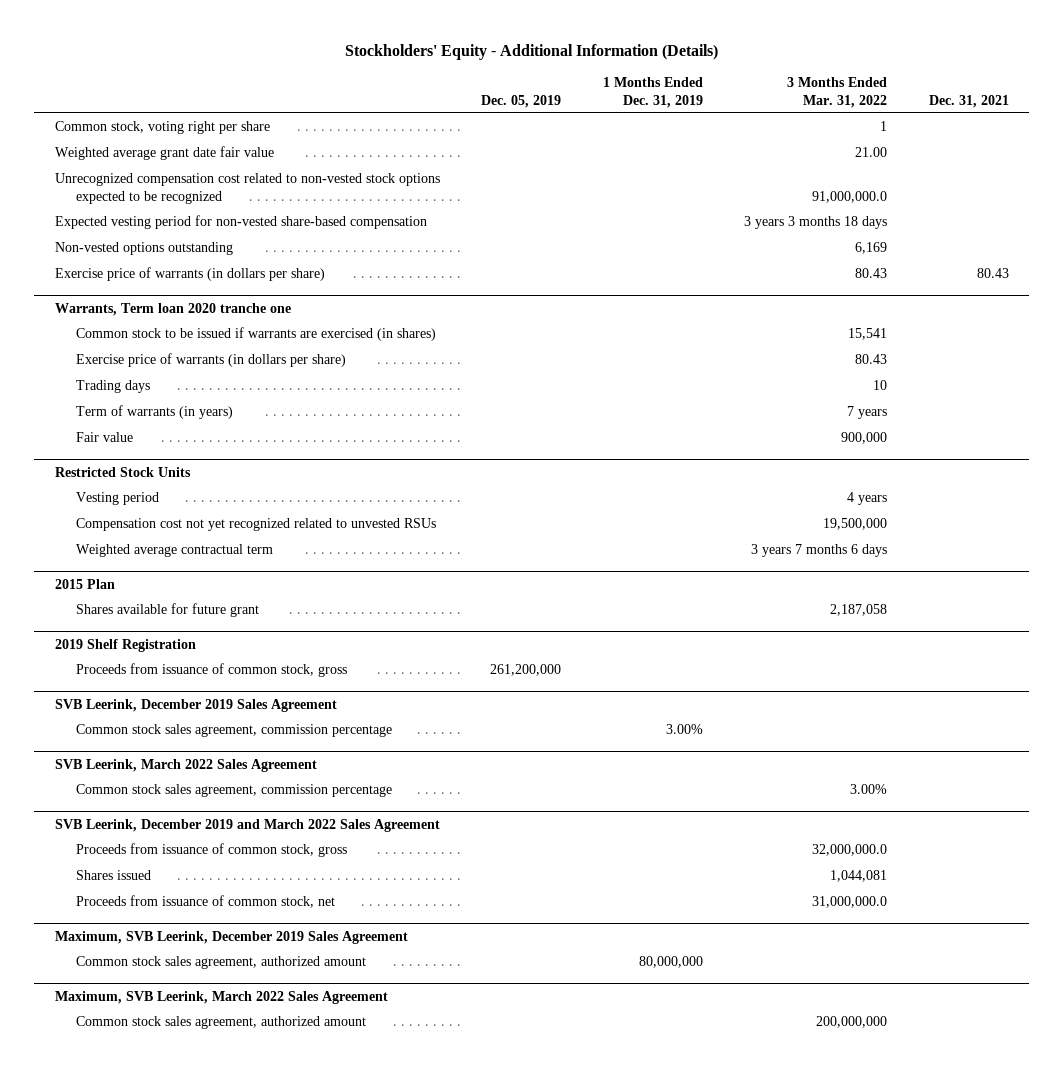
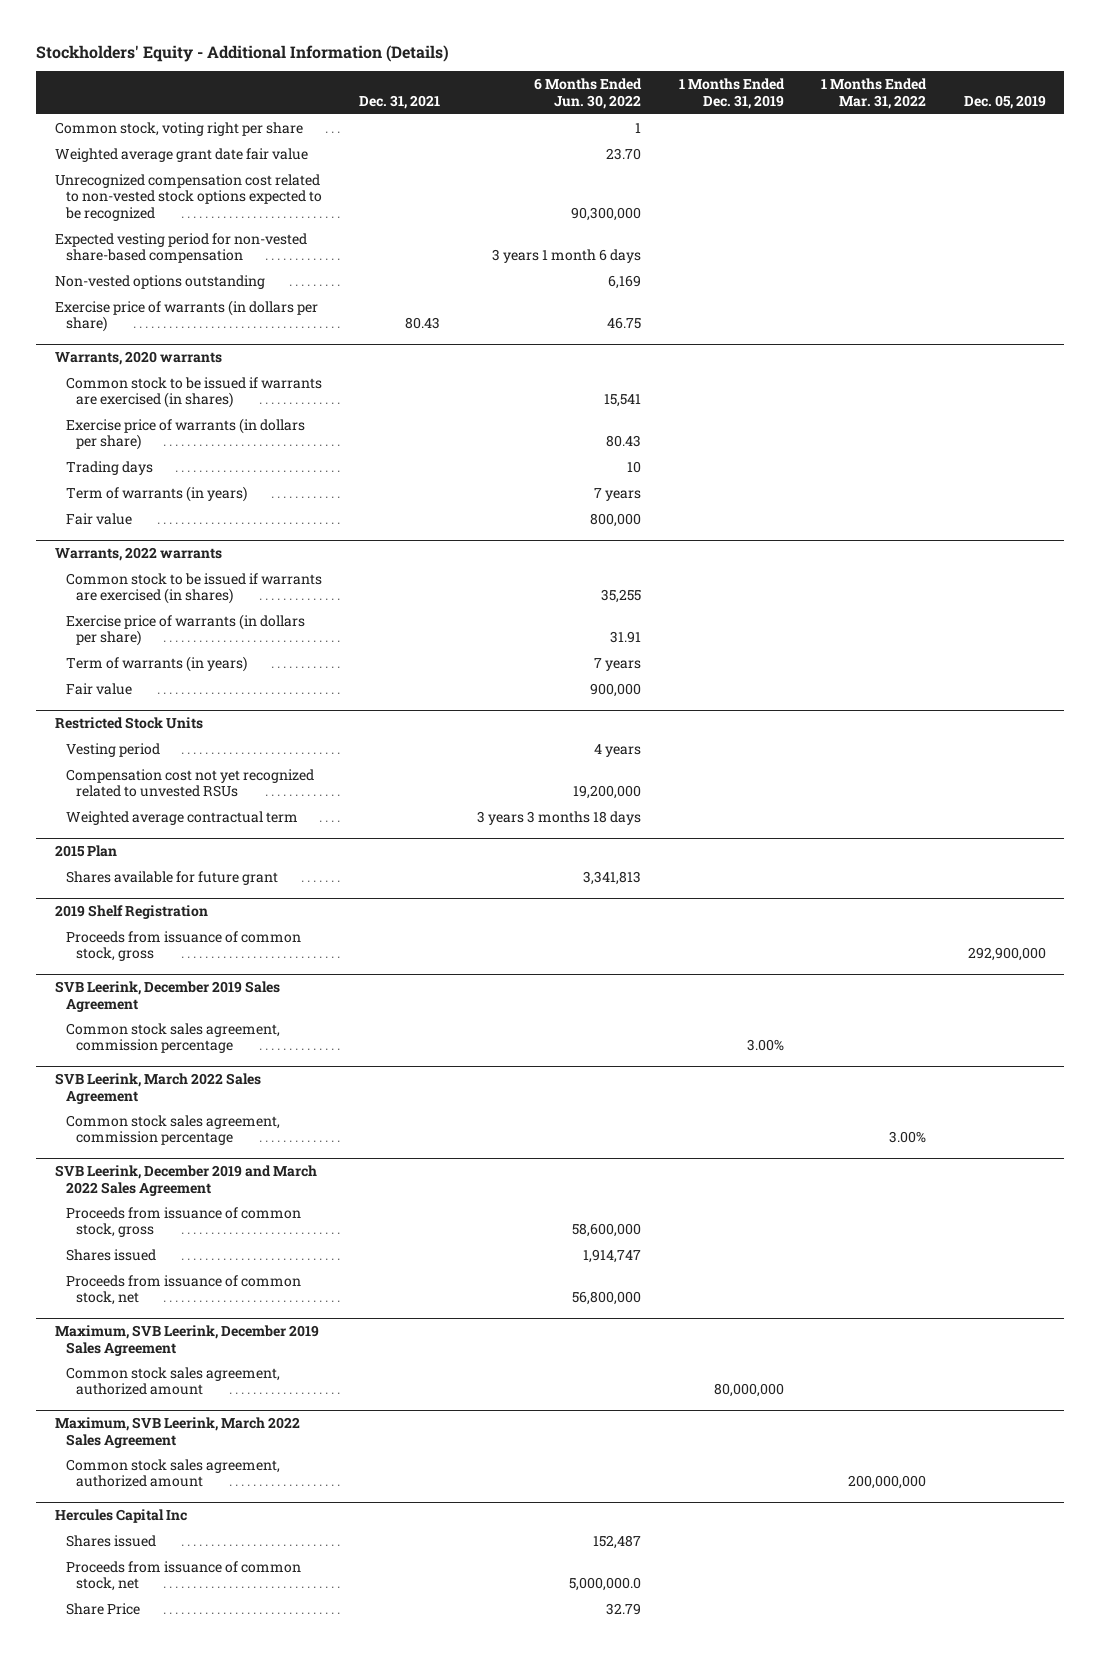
[787,77,888,108] 3 Months Ended Mar. 31, 2022 -> none
none -> [534,78,643,109] 6 Months Ended Jun. 30, 2022
none -> [821,78,928,109] 1 Months Ended Mar. 31, 2022
[54,303,291,317] Warrants, Term loan 2020 tranche one -> [54,351,222,366] Warrants, 2020 warrants
none -> [54,547,222,562] Warrants, 2022 warrants
none -> [65,572,322,605] Common stock to be issued if warrants are exercised (in shares)
none -> [65,613,305,647] Exercise price of warrants (in dollars per share)
none -> [65,655,247,672] Term of warrants (in years)
none -> [65,682,132,695] Fair value
[490,664,562,677] 261,200,000 -> [967,947,1046,962] 292,900,000
none -> [54,1509,187,1524] Hercules Capital Inc
none -> [65,1534,156,1547] Shares issued
none -> [65,1560,301,1592] Proceeds from issuance of common stock, net
none -> [65,1602,140,1615] Share Price

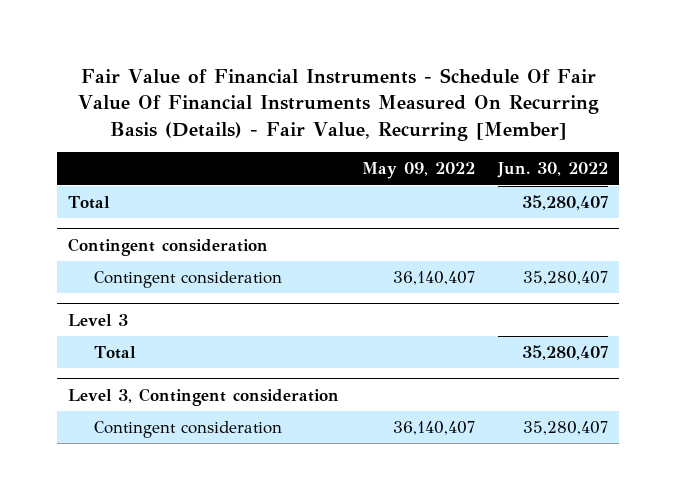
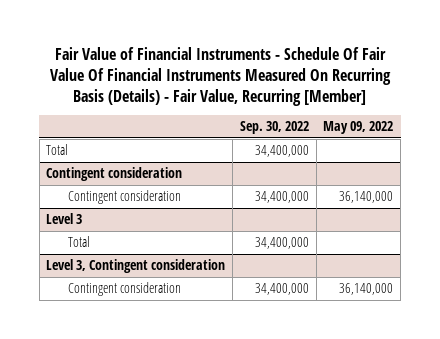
[496,162,608,179] Jun. 30, 2022 -> none
none -> [239,121,309,135] Sep. 30, 2022
[393,271,476,286] 36,140,407 -> [339,191,394,204] 36,140,000
[393,421,476,436] 36,140,407 -> [339,283,394,296] 36,140,000

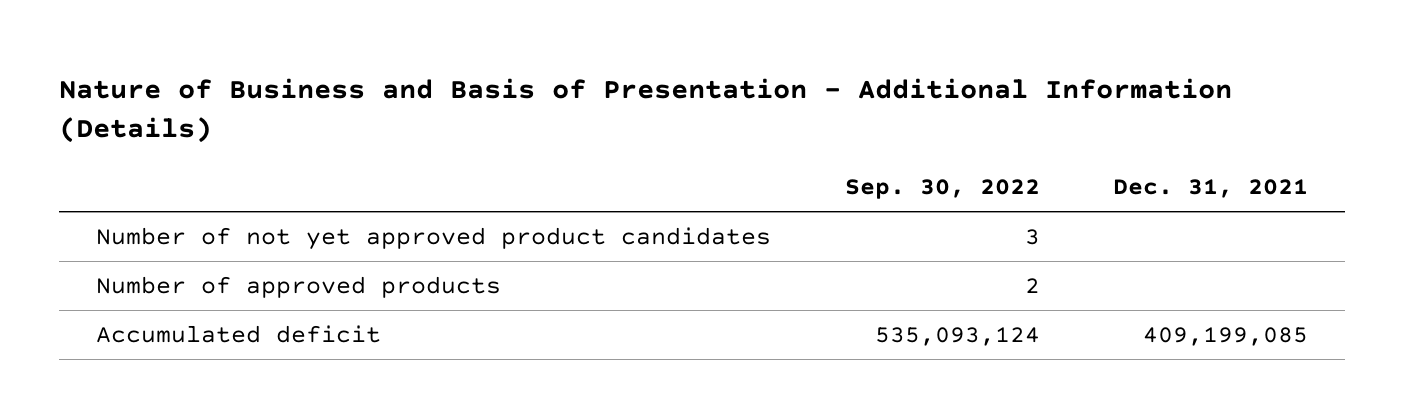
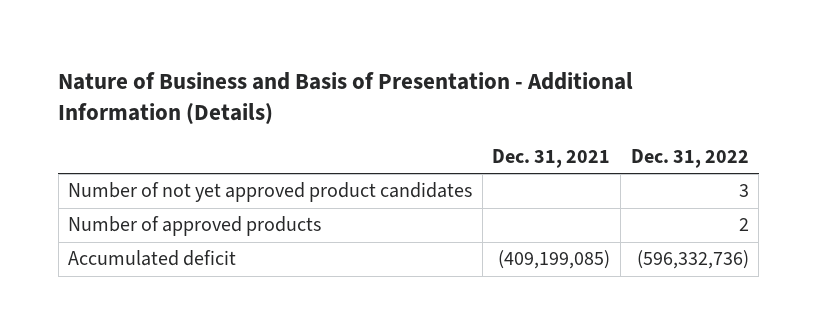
[844,179,1040,200] Sep. 30, 2022 -> none
none -> [630,149,749,169] Dec. 31, 2022
[1143,327,1309,347] 409,199,085 -> [498,250,611,270] (409,199,085)

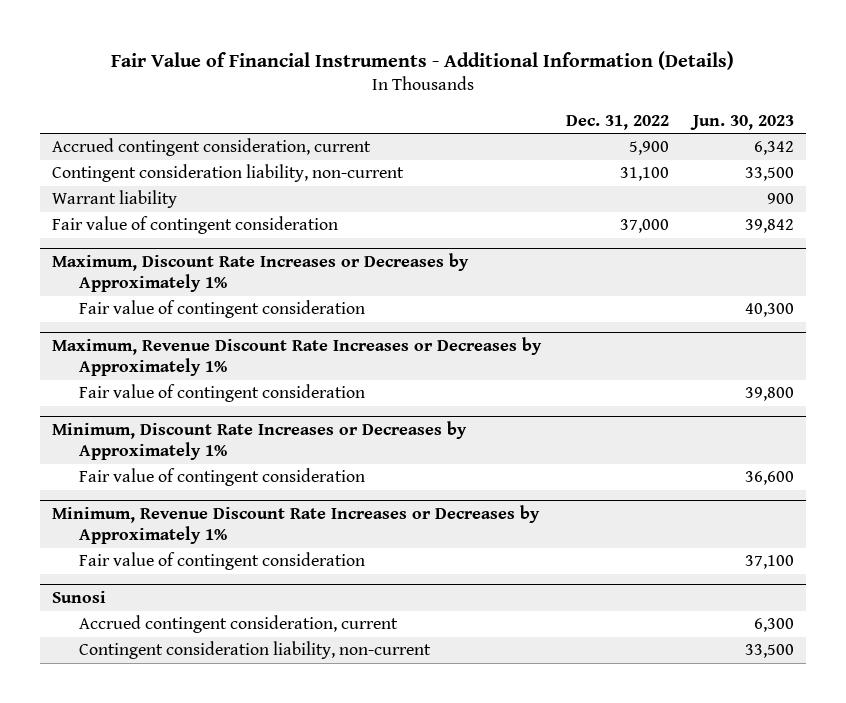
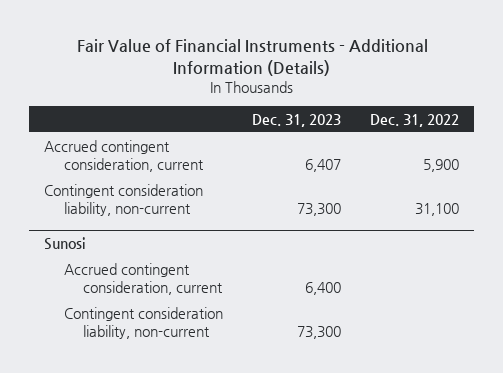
[690,114,795,130] Jun. 30, 2023 -> none
none -> [251,113,341,127] Dec. 31, 2023
[51,190,177,209] Warrant liability -> none
[51,216,338,235] Fair value of contingent consideration -> none
[51,252,469,292] Maximum, Discount Rate Increases or Decreases by Approximately 1% -> none
[78,300,365,319] Fair value of contingent consideration -> none
[51,336,542,376] Maximum, Revenue Discount Rate Increases or Decreases by Approximately 1% -> none
[78,384,365,403] Fair value of contingent consideration -> none
[51,420,467,460] Minimum, Discount Rate Increases or Decreases by Approximately 1% -> none
[78,468,365,487] Fair value of contingent consideration -> none
[51,504,540,544] Minimum, Revenue Discount Rate Increases or Decreases by Approximately 1% -> none
[78,552,365,571] Fair value of contingent consideration -> none

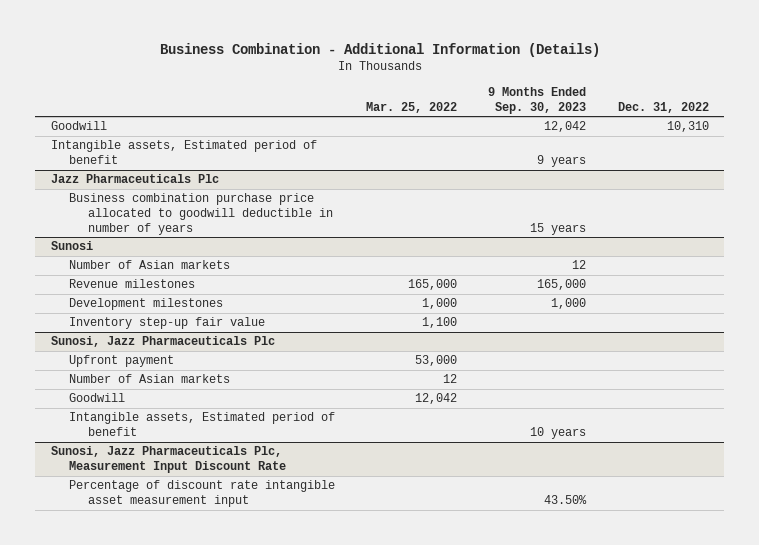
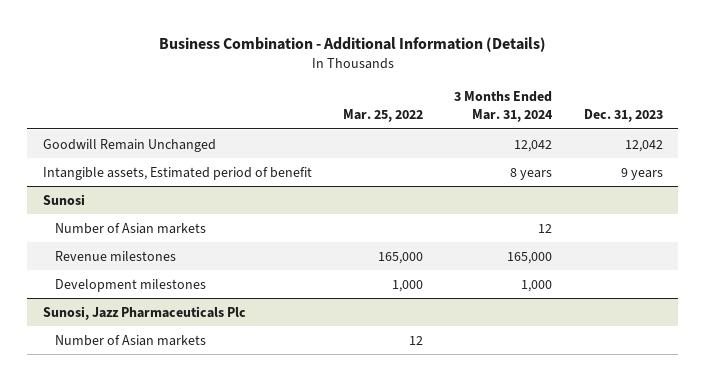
[488,86,587,114] 9 Months Ended Sep. 30, 2023 -> none
[617,101,709,113] Dec. 31, 2022 -> none
none -> [454,90,554,123] 3 Months Ended Mar. 31, 2024
none -> [583,109,663,123] Dec. 31, 2023
[50,121,107,131] Goodwill -> [42,138,216,152] Goodwill Remain Unchanged
[50,174,219,184] Jazz Pharmaceuticals Plc -> none
[69,193,333,236] Business combination purchase price allocated to goodwill deductible in number of years -> none
[69,317,266,330] Inventory step-up fair value -> none
[69,355,175,368] Upfront payment -> none
[69,393,126,403] Goodwill -> none
[69,412,336,437] Intangible assets, Estimated period of benefit -> none
[50,446,287,474] Sunosi, Jazz Pharmaceuticals Plc, Measurement Input Discount Rate -> none
[69,480,336,508] Percentage of discount rate intangible asset measurement input -> none

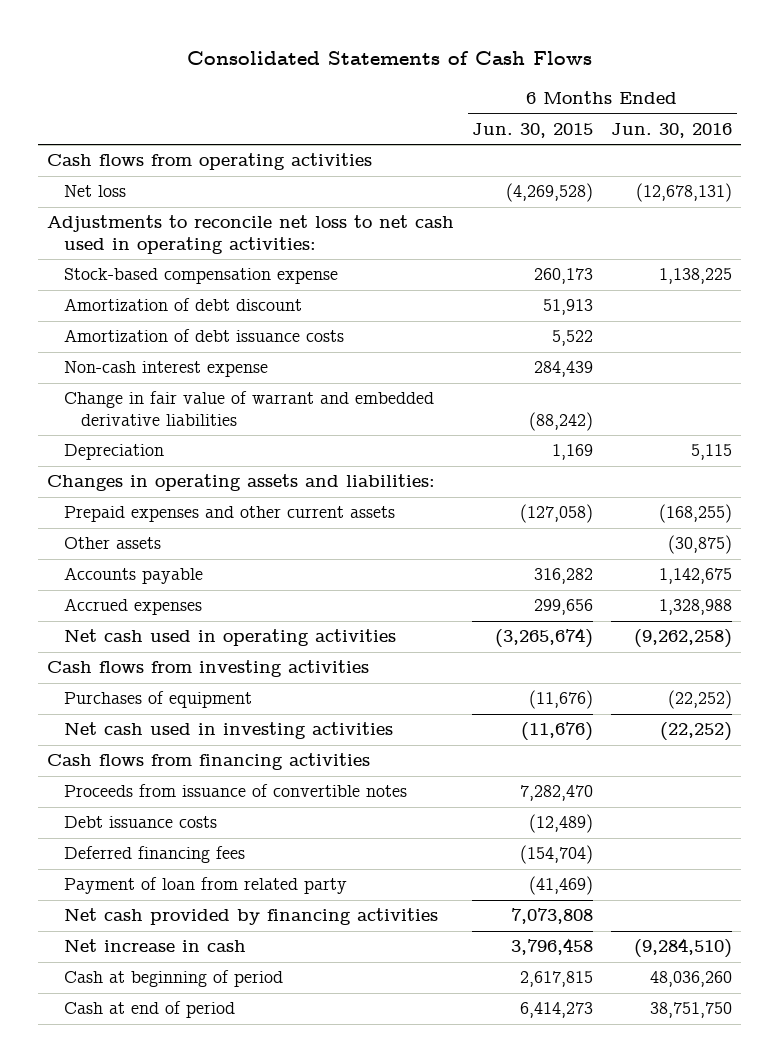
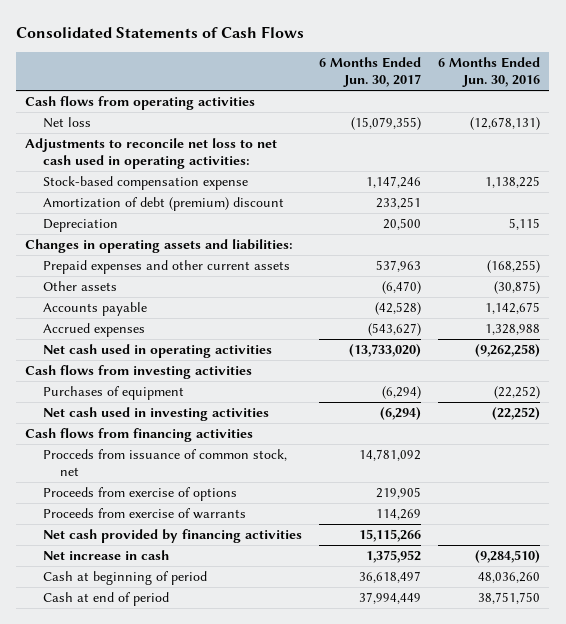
[472,123,594,139] Jun. 30, 2015 -> none
none -> [319,57,422,88] 6 Months Ended Jun. 30, 2017
[64,329,345,343] Amortization of debt issuance costs -> none
[64,361,269,378] Non-cash interest expense -> none
[64,391,435,427] Change in fair value of warrant and embedded derivative liabilities -> none
[64,298,303,312] Amortization of debt discount -> [42,197,284,212] Amortization of debt (premium) discount
[64,784,408,798] Proceeds from issuance of convertible notes -> none
[64,816,218,829] Debt issuance costs -> none
[64,846,246,864] Deferred financing fees -> none
[64,877,348,895] Payment of loan from related party -> none
none -> [42,449,287,476] Procceds from issuance of common stock, net
none -> [42,487,237,502] Proceeds from exercise of options
none -> [42,508,246,520] Proceeds from exercise of warrants

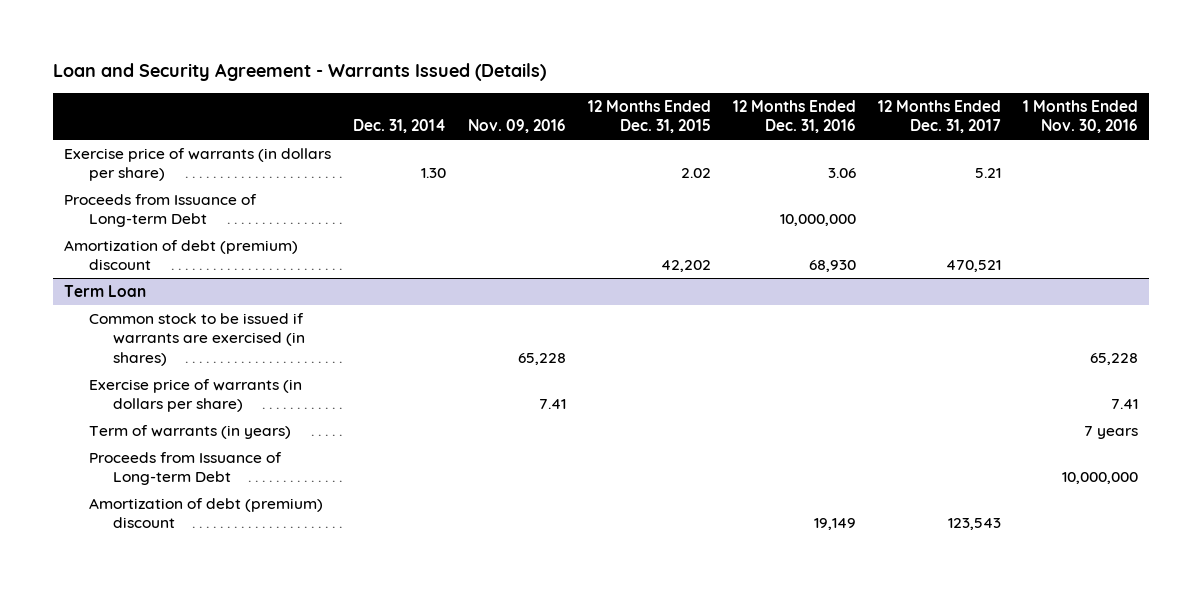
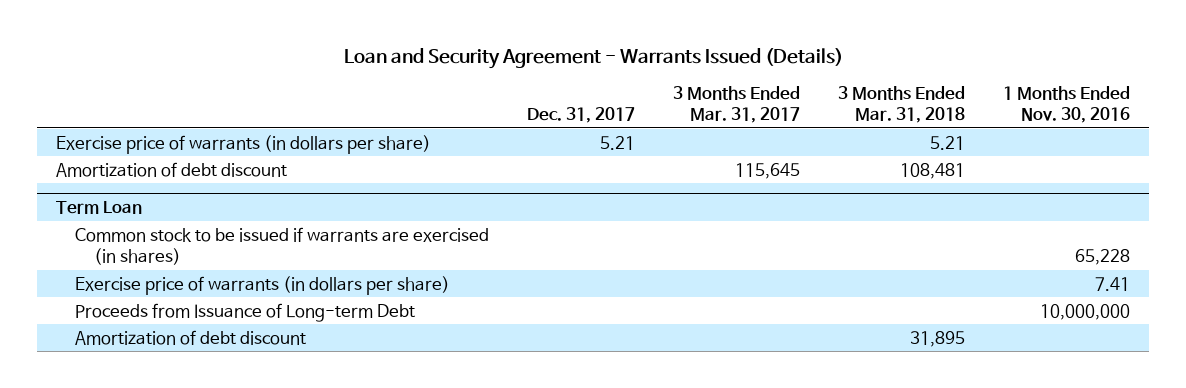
[353,118,447,133] Dec. 31, 2014 -> none
[468,118,567,133] Nov. 09, 2016 -> none
[588,99,712,133] 12 Months Ended Dec. 31, 2015 -> none
[733,99,857,133] 12 Months Ended Dec. 31, 2016 -> none
[878,99,1002,133] 12 Months Ended Dec. 31, 2017 -> none
none -> [526,107,635,124] Dec. 31, 2017
none -> [672,85,800,124] 3 Months Ended Mar. 31, 2017
none -> [837,85,965,124] 3 Months Ended Mar. 31, 2018
[64,194,258,228] Proceeds from Issuance of Long-term Debt -> none
[64,240,299,271] Amortization of debt (premium) discount -> [55,161,287,177] Amortization of debt discount
[88,425,291,440] Term of warrants (in years) -> none
[88,498,323,529] Amortization of debt (premium) discount -> [74,329,306,345] Amortization of debt discount

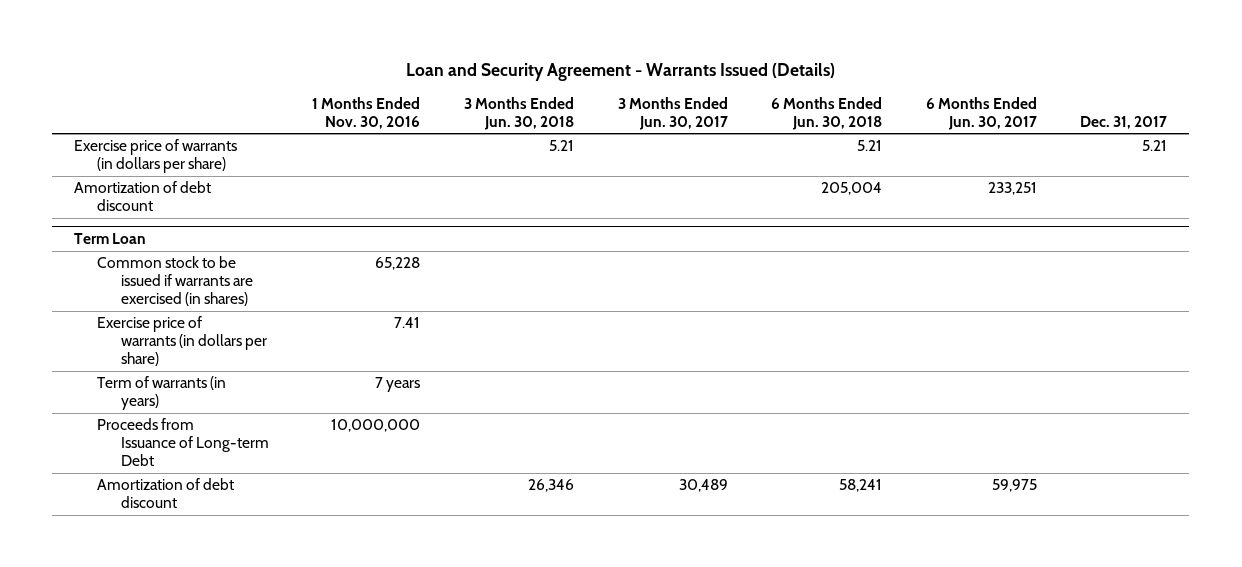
[672,85,800,124] 3 Months Ended Mar. 31, 2017 -> none
[837,85,965,124] 3 Months Ended Mar. 31, 2018 -> none
none -> [463,96,574,130] 3 Months Ended Jun. 30, 2018
none -> [617,96,728,130] 3 Months Ended Jun. 30, 2017
none -> [771,96,883,130] 6 Months Ended Jun. 30, 2018
none -> [925,96,1037,130] 6 Months Ended Jun. 30, 2017
none -> [97,376,227,411] Term of warrants (in years)

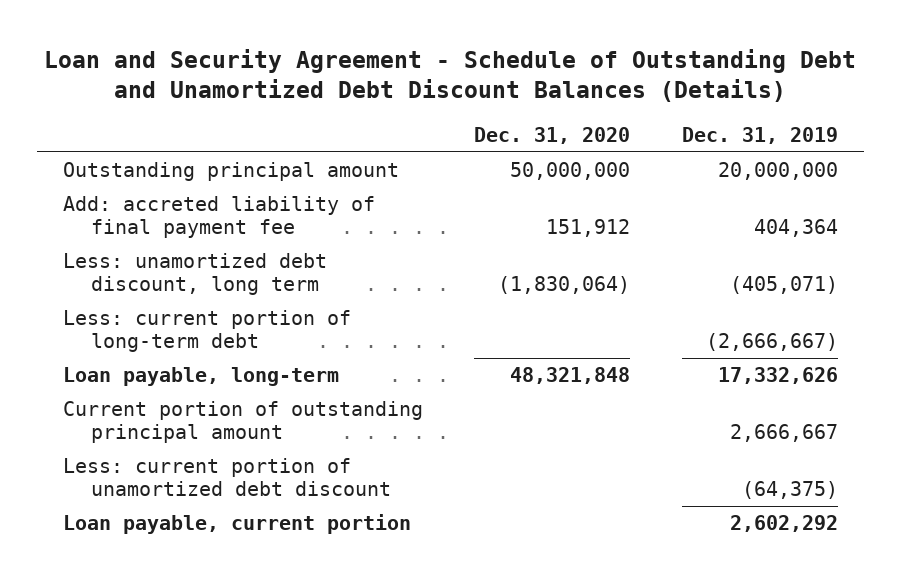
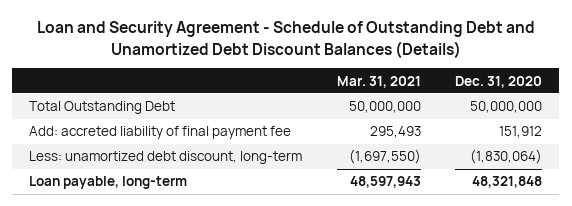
[681,127,838,145] Dec. 31, 2019 -> none
none -> [336,75,421,88] Mar. 31, 2021
[62,162,399,182] Outstanding principal amount -> [29,101,176,115] Total Outstanding Debt
[62,310,351,353] Less: current portion of long-term debt -> none
[62,253,327,296] Less: unamortized debt discount, long term -> [29,151,303,165] Less: unamortized debt discount, long-term
[62,401,423,444] Current portion of outstanding principal amount -> none
[62,458,391,497] Less: current portion of unamortized debt discount -> none
[62,514,411,535] Loan payable, current portion -> none

